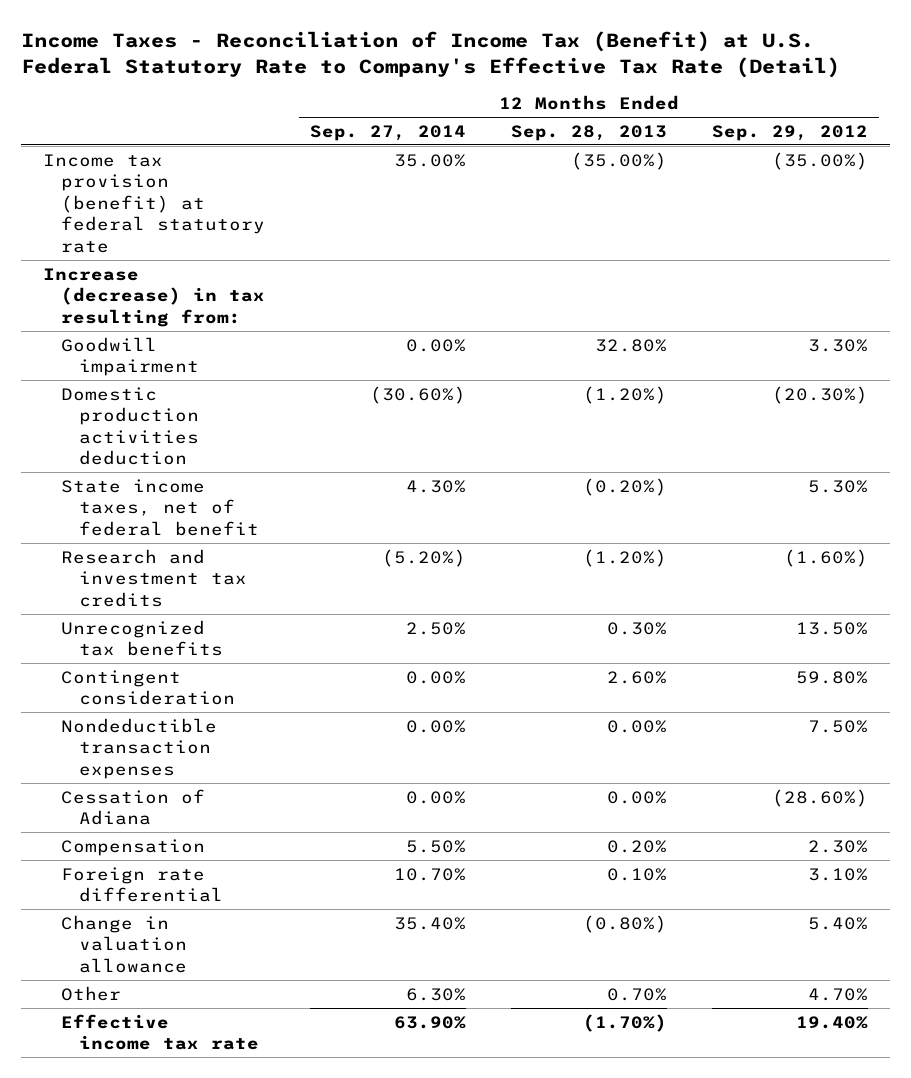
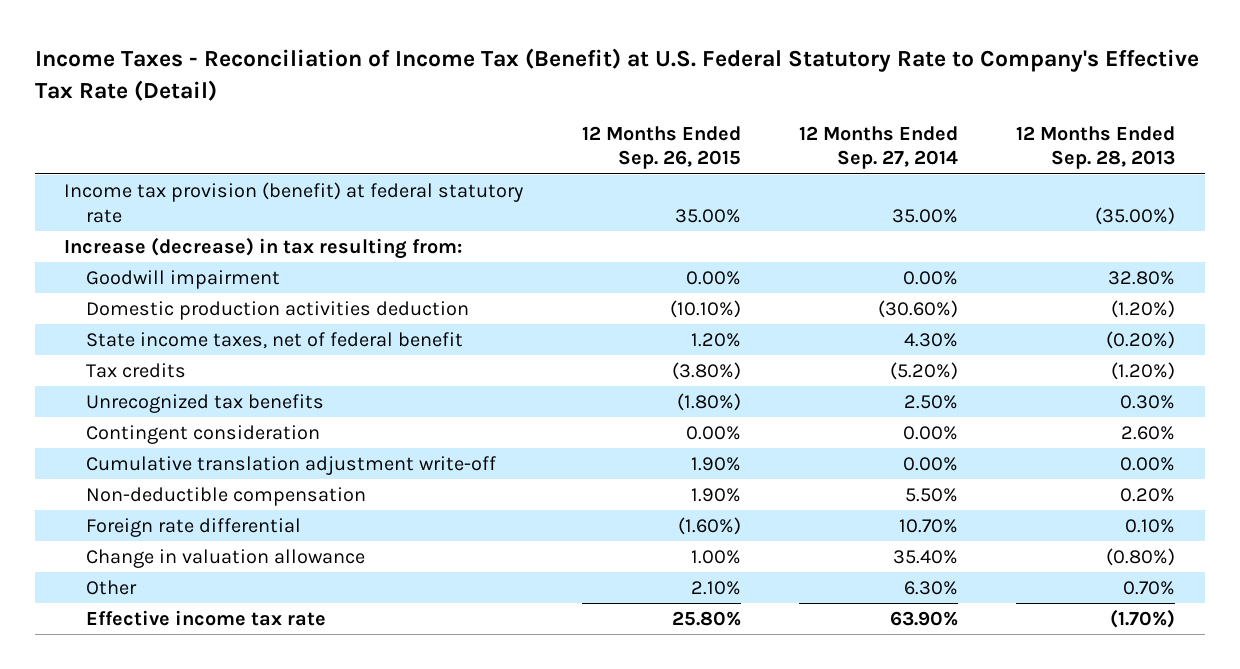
[711,124,868,141] Sep. 29, 2012 -> none
none -> [581,125,741,170] 12 Months Ended Sep. 26, 2015
[61,548,248,607] Research and investment tax credits -> [85,363,186,379] Tax credits
[61,717,218,779] Nondeductible transaction expenses -> none
[61,788,206,826] Cessation of Adiana -> [85,456,496,476] Cumulative translation adjustment write-off
[61,838,206,856] Compensation -> [85,487,366,507] Non-deductible compensation

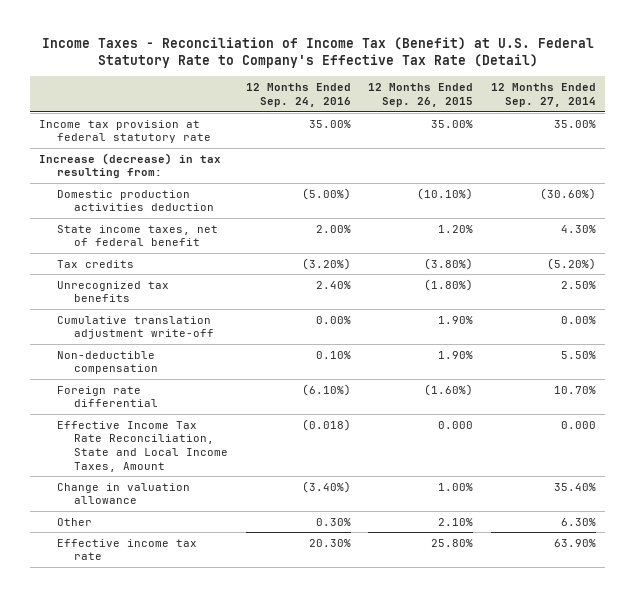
[1016,125,1176,170] 12 Months Ended Sep. 28, 2013 -> none
none -> [245,83,351,107] 12 Months Ended Sep. 24, 2016
[64,182,524,223] Income tax provision (benefit) at federal statutory rate -> [39,119,211,144] Income tax provision at federal statutory rate
[85,270,280,290] Goodwill impairment -> none
[85,425,320,445] Contingent consideration -> none
none -> [56,420,229,472] Effective Income Tax Rate Reconciliation, State and Local Income Taxes, Amount

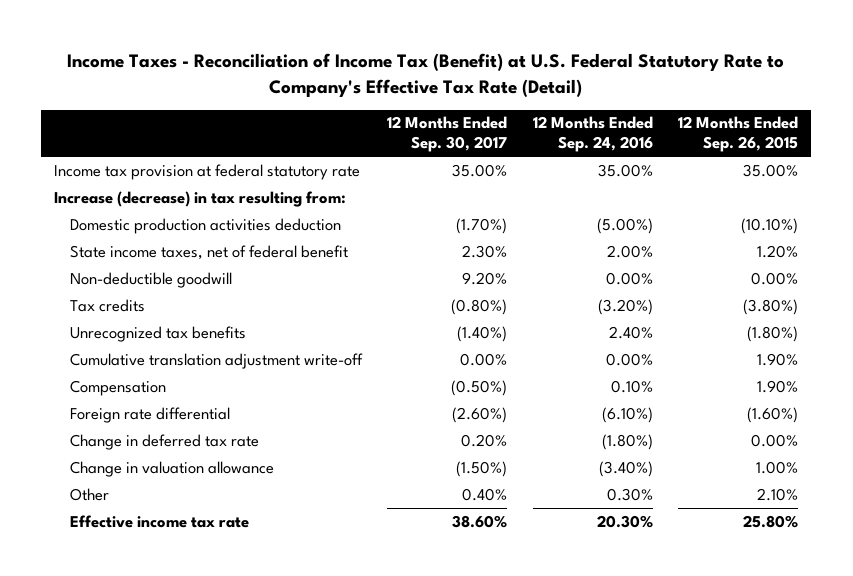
[491,83,597,107] 12 Months Ended Sep. 27, 2014 -> none
none -> [387,116,508,153] 12 Months Ended Sep. 30, 2017
none -> [69,271,232,288] Non-deductible goodwill
[56,350,159,375] Non-deductible compensation -> [69,379,166,396] Compensation
[56,420,229,472] Effective Income Tax Rate Reconciliation, State and Local Income Taxes, Amount -> none
none -> [69,433,259,450] Change in deferred tax rate

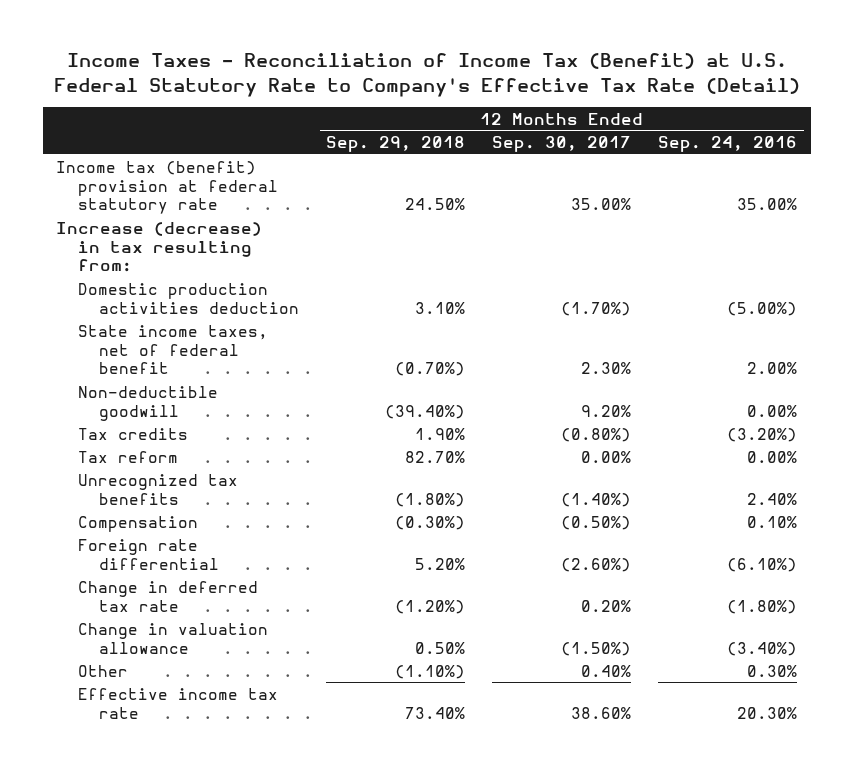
[678,116,799,153] 12 Months Ended Sep. 26, 2015 -> none
none -> [326,136,466,153] Sep. 29, 2018
[54,163,361,180] Income tax provision at federal statutory rate -> [56,160,278,215] Income tax (benefit) provision at federal statutory rate
none -> [77,450,178,463] Tax reform
[69,352,363,369] Cumulative translation adjustment write-off -> none

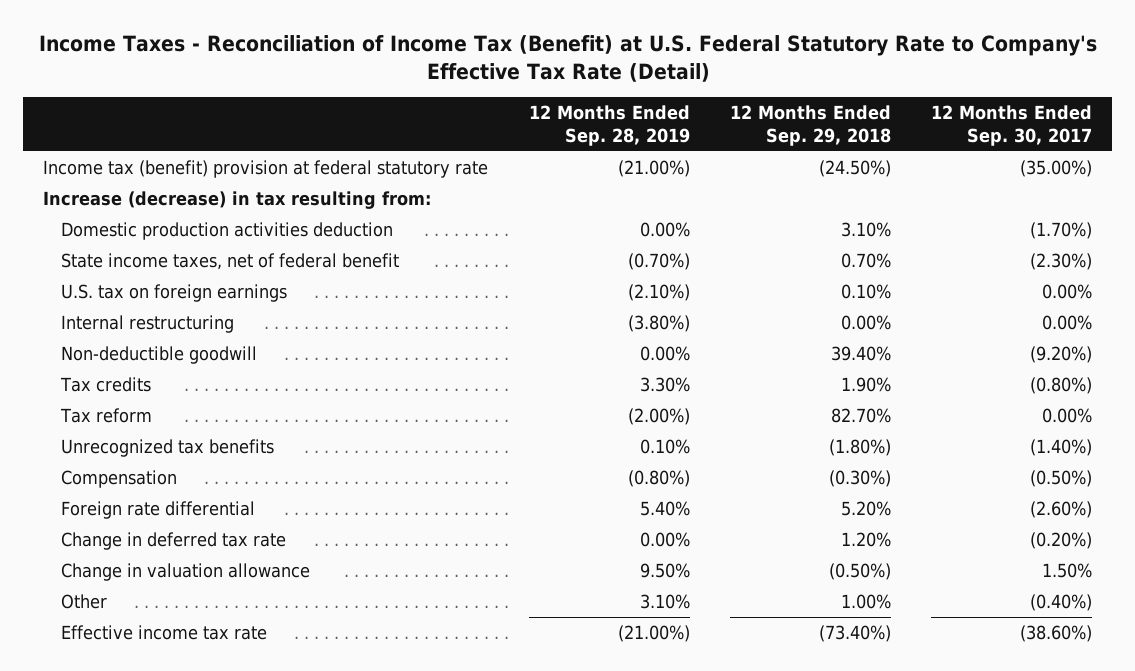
[658,136,798,153] Sep. 24, 2016 -> none
none -> [528,105,690,146] 12 Months Ended Sep. 28, 2019
[405,198,466,211] 24.50% -> [818,160,891,178] (24.50%)
[571,198,632,211] 35.00% -> [1020,160,1093,178] (35.00%)
[395,362,466,377] (0.70%) -> [840,253,891,269] 0.70%
[581,362,632,375] 2.30% -> [1030,253,1093,271] (2.30%)
none -> [61,284,288,303] U.S. tax on foreign earnings
none -> [61,315,235,334] Internal restructuring
[385,404,466,419] (39.40%) -> [830,346,891,362] 39.40%
[581,404,632,417] 9.20% -> [1030,346,1093,364] (9.20%)
[395,599,466,614] (1.20%) -> [840,532,891,548] 1.20%
[581,599,632,612] 0.20% -> [1030,532,1093,550] (0.20%)
[415,641,466,654] 0.50% -> [828,563,891,581] (0.50%)
[561,641,632,656] (1.50%) -> [1042,563,1093,579] 1.50%
[395,664,466,679] (1.10%) -> [840,594,891,610] 1.00%
[581,664,632,677] 0.40% -> [1030,594,1093,612] (0.40%)
[405,706,466,719] 73.40% -> [818,625,891,643] (73.40%)
[571,706,632,719] 38.60% -> [1020,625,1093,643] (38.60%)

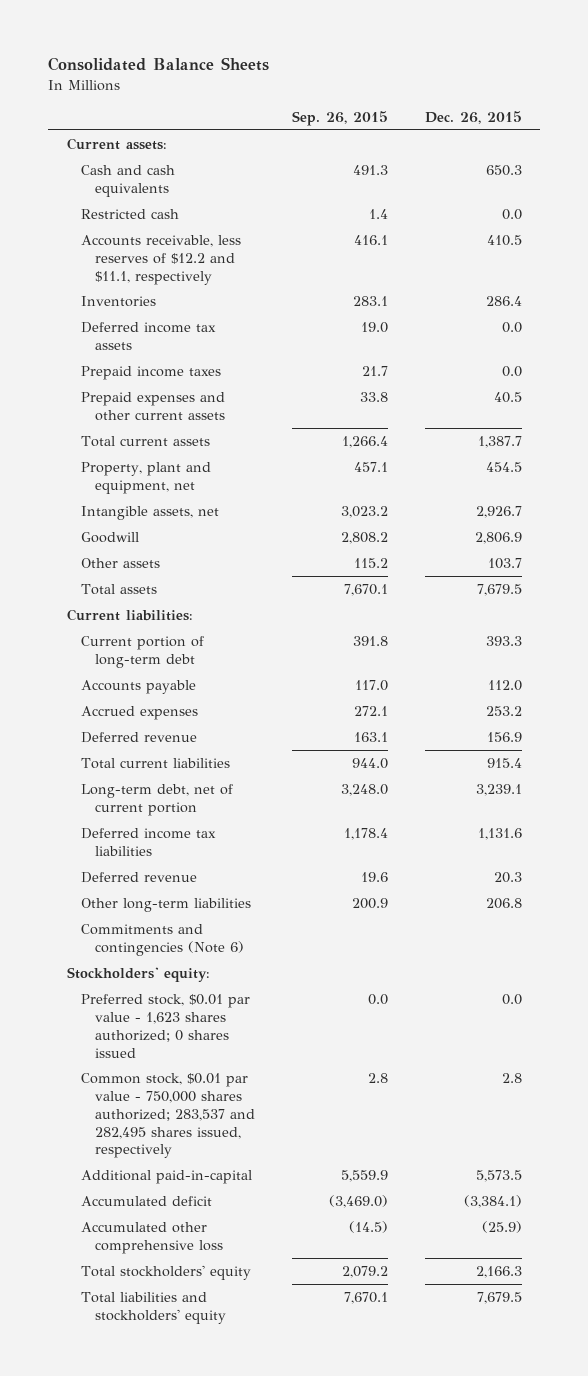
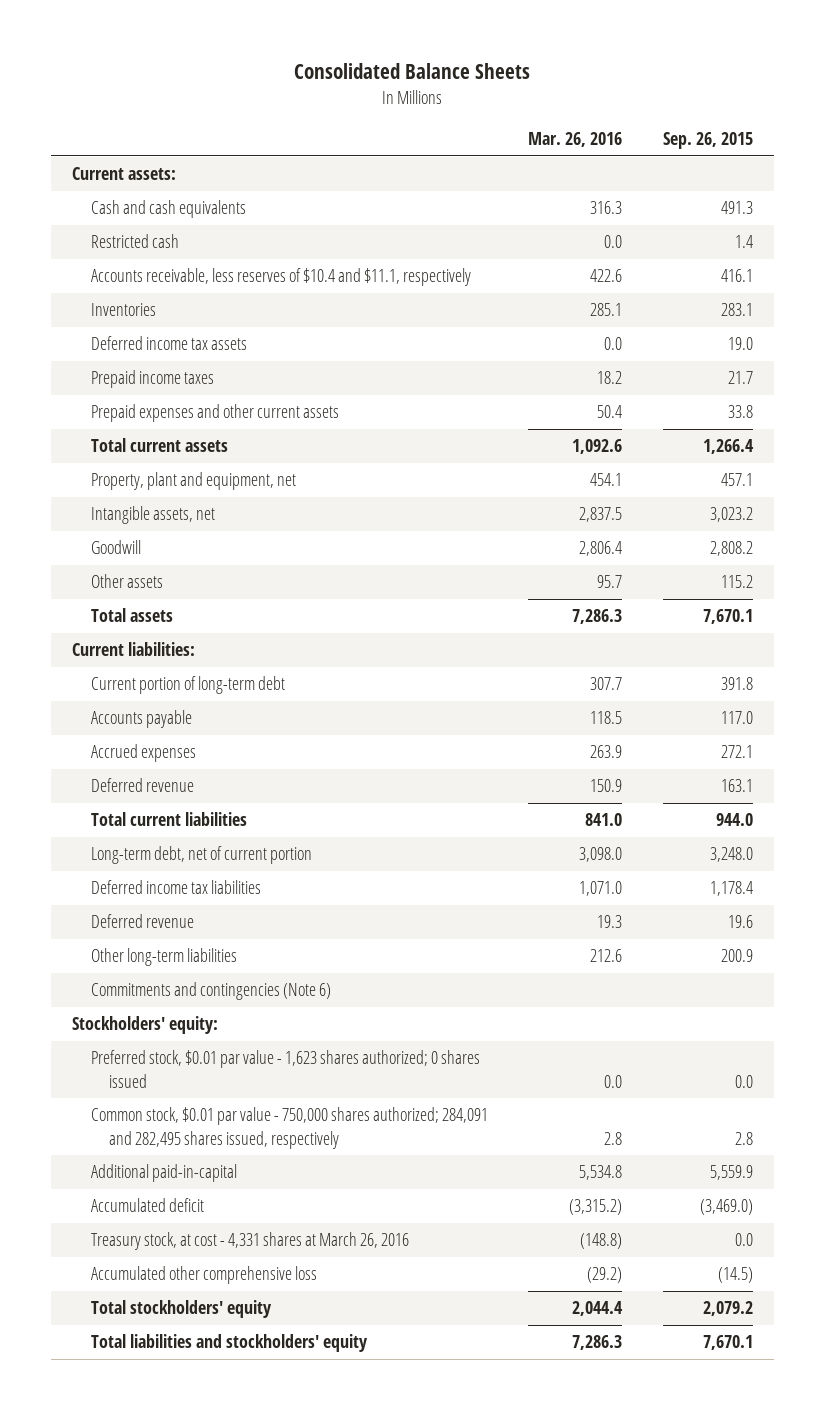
[424,110,522,124] Dec. 26, 2015 -> none
none -> [528,132,623,148] Mar. 26, 2016
[80,234,241,285] Accounts receivable, less reserves of $12.2 and $11.1, respectively -> [90,268,471,287] Accounts receivable, less reserves of $10.4 and $11.1, respectively
[80,1072,255,1159] Common stock, $0.01 par value - 750,000 shares authorized; 283,537 and 282,495 shares issued, respectively -> [90,1107,488,1149] Common stock, $0.01 par value - 750,000 shares authorized; 284,091 and 282,495 shares issued, respectively
none -> [90,1232,409,1251] Treasury stock, at cost - 4,331 shares at March 26, 2016

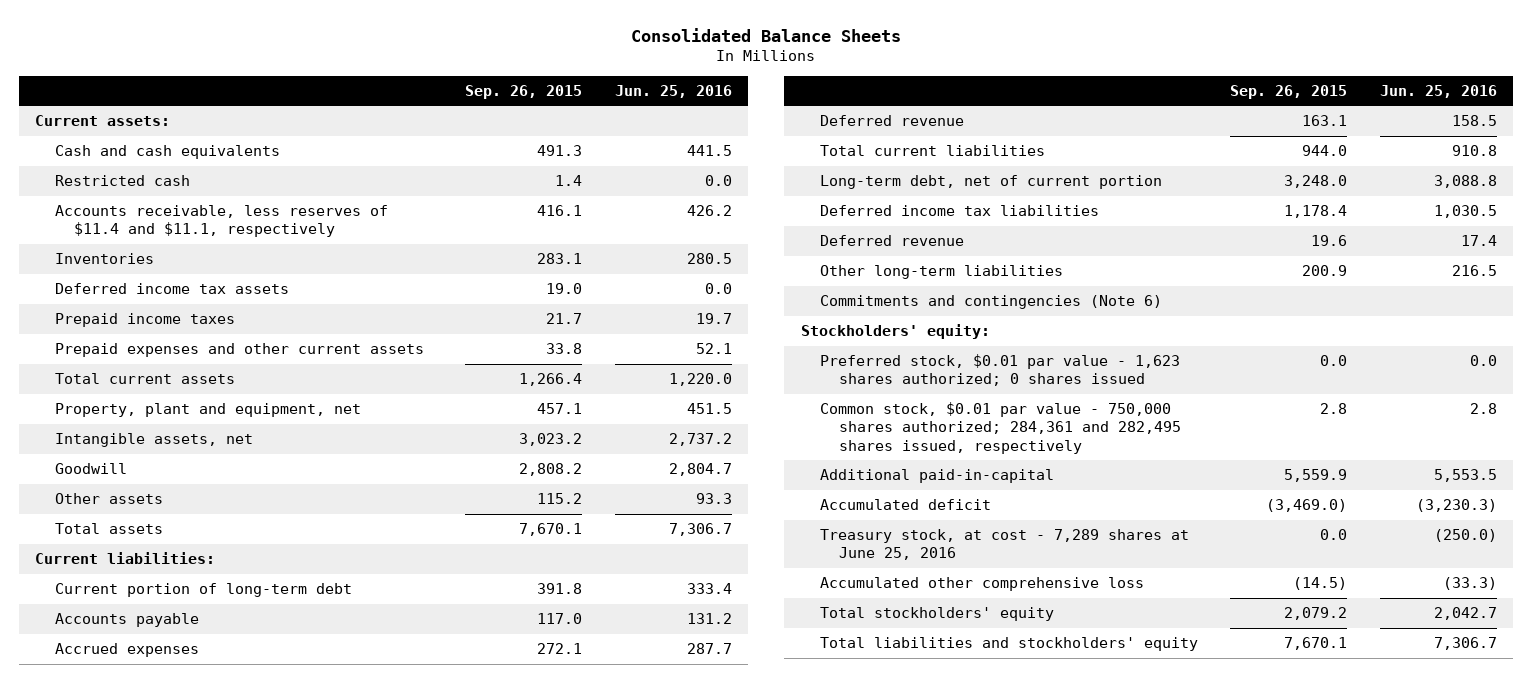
[528,132,623,148] Mar. 26, 2016 -> none
none -> [614,84,732,98] Jun. 25, 2016
[90,268,471,287] Accounts receivable, less reserves of $10.4 and $11.1, respectively -> [54,205,388,238] Accounts receivable, less reserves of $11.4 and $11.1, respectively
[90,1107,488,1149] Common stock, $0.01 par value - 750,000 shares authorized; 284,091 and 282,495 shares issued, respectively -> [819,402,1182,454] Common stock, $0.01 par value - 750,000 shares authorized; 284,361 and 282,495 shares issued, respectively
[90,1232,409,1251] Treasury stock, at cost - 4,331 shares at March 26, 2016 -> [819,529,1189,561] Treasury stock, at cost - 7,289 shares at June 25, 2016

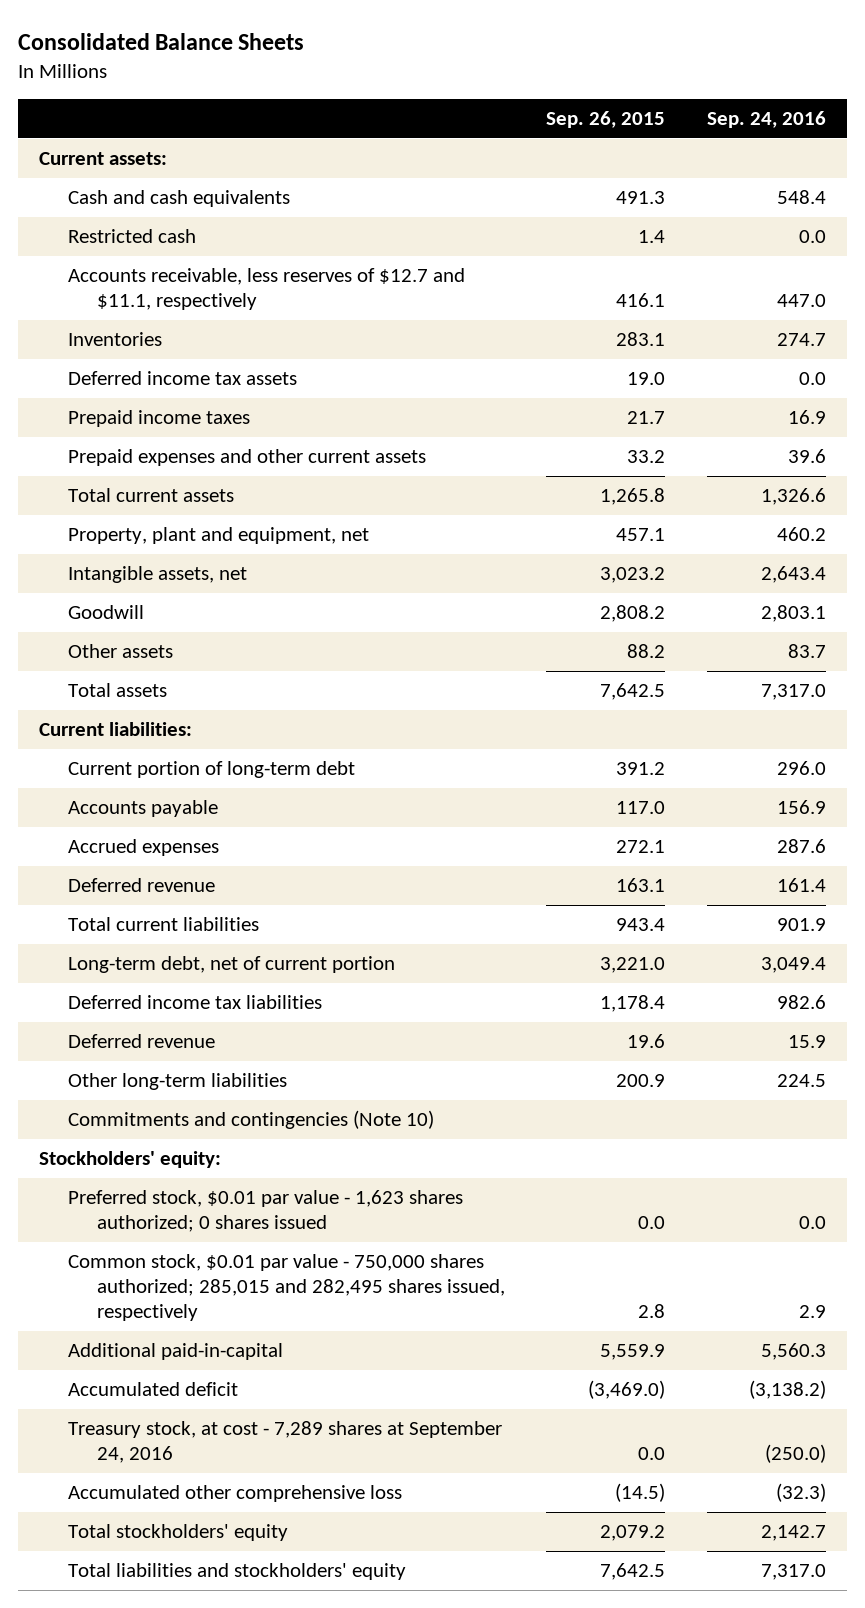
[614,84,732,98] Jun. 25, 2016 -> none
none -> [706,110,826,128] Sep. 24, 2016
[54,205,388,238] Accounts receivable, less reserves of $11.4 and $11.1, respectively -> [67,268,465,311] Accounts receivable, less reserves of $12.7 and $11.1, respectively
[546,343,583,355] 33.8 -> [627,450,666,464] 33.2
[519,373,583,387] 1,266.4 -> [600,488,666,506] 1,265.8
[537,493,583,505] 115.2 -> [627,644,666,659] 88.2
[519,523,583,537] 7,670.1 -> [600,683,666,701] 7,642.5
[537,583,583,595] 391.8 -> [616,762,666,776] 391.2
[1302,145,1348,157] 944.0 -> [616,918,666,932] 943.4
[1284,175,1348,189] 3,248.0 -> [600,957,666,974] 3,221.0
[819,295,1162,310] Commitments and contingencies (Note 6) -> [67,1110,434,1130] Commitments and contingencies (Note 10)
[819,402,1182,454] Common stock, $0.01 par value - 750,000 shares authorized; 284,361 and 282,495 shares issued, respectively -> [67,1254,505,1321] Common stock, $0.01 par value - 750,000 shares authorized; 285,015 and 282,495 shares issued, respectively
[819,529,1189,561] Treasury stock, at cost - 7,289 shares at June 25, 2016 -> [67,1421,502,1464] Treasury stock, at cost - 7,289 shares at September 24, 2016
[1284,637,1348,651] 7,670.1 -> [600,1563,666,1581] 7,642.5

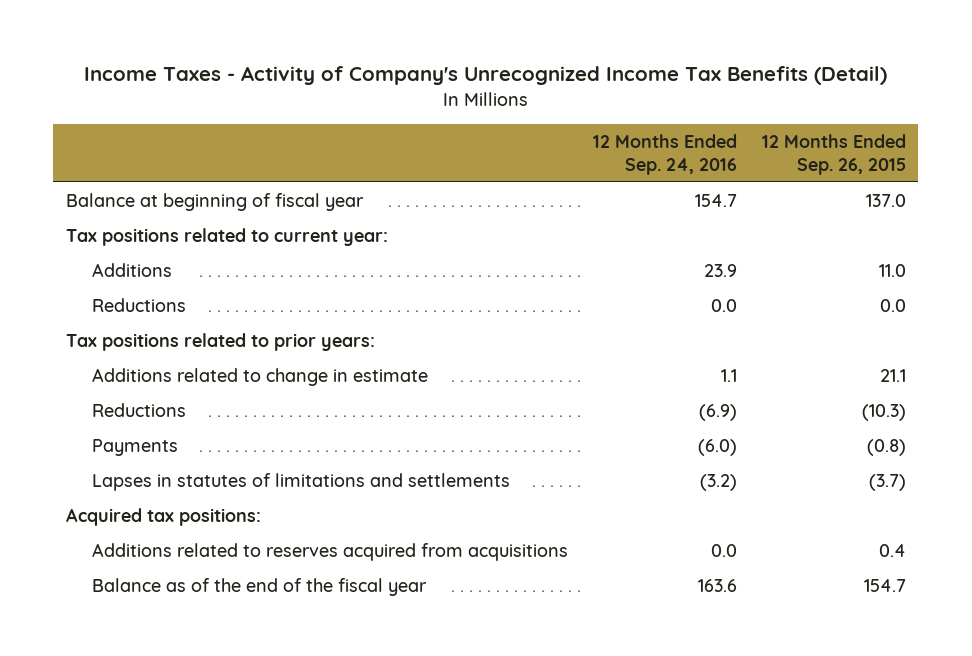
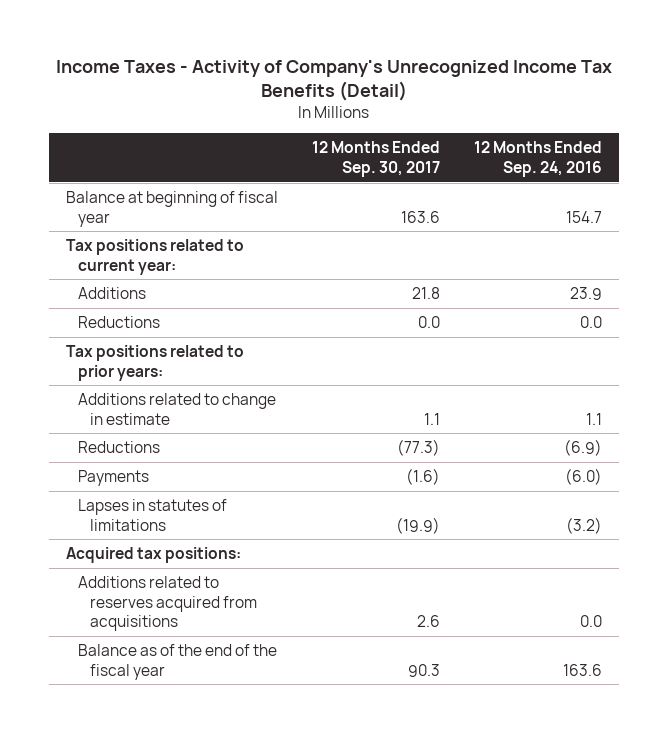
[761,133,906,175] 12 Months Ended Sep. 26, 2015 -> none
none -> [312,141,441,178] 12 Months Ended Sep. 30, 2017
[92,472,511,491] Lapses in statutes of limitations and settlements -> [78,498,228,531] Lapses in statutes of limitations

